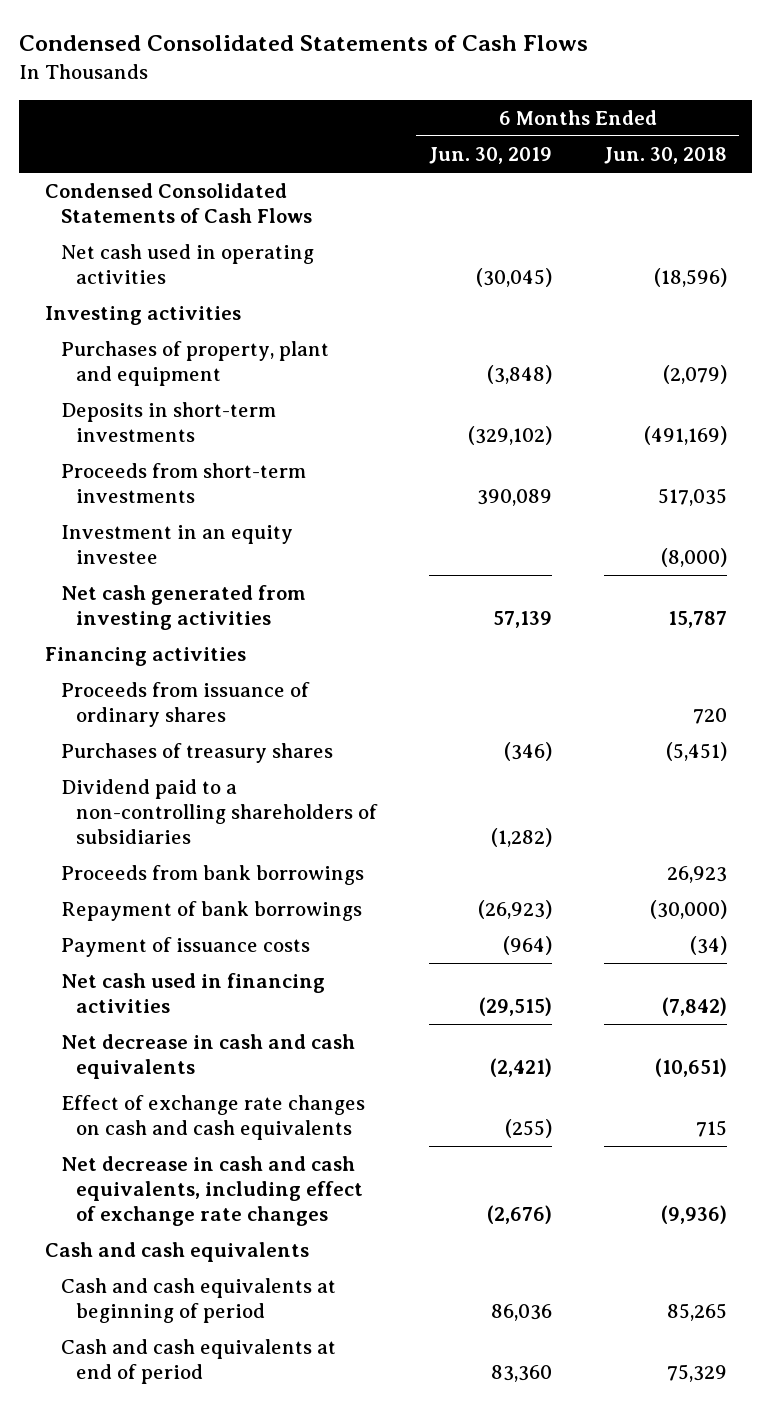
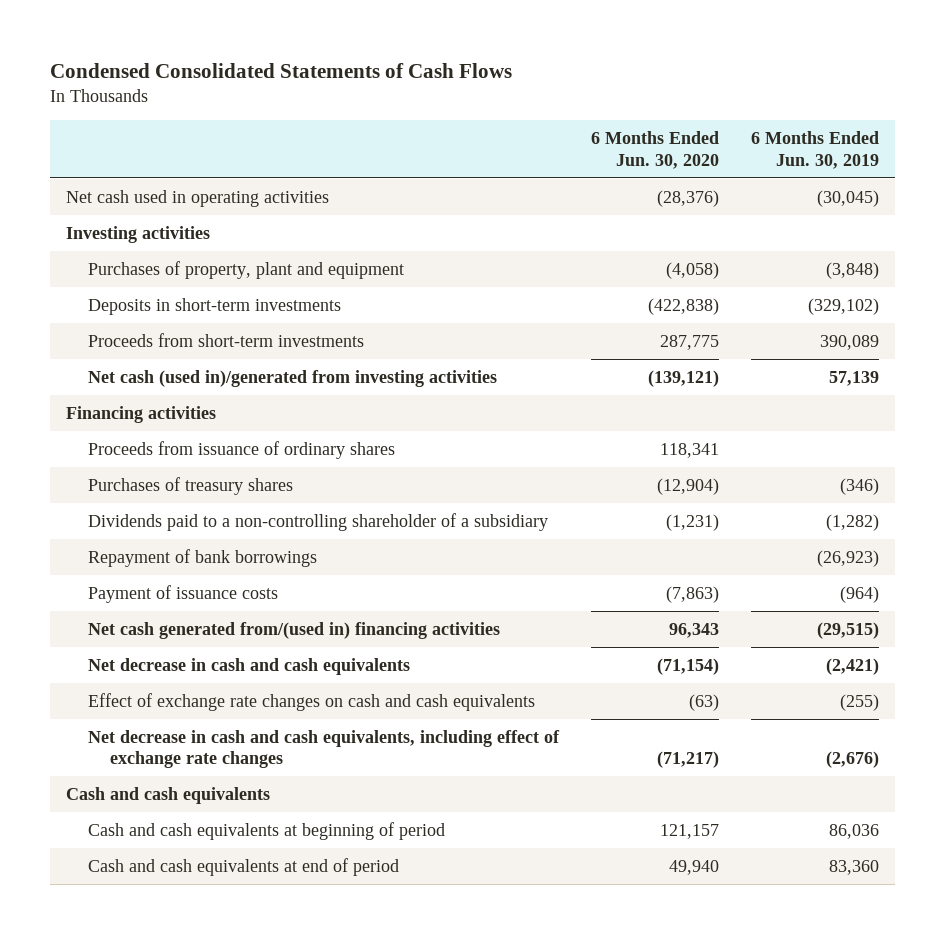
[603,147,727,165] Jun. 30, 2018 -> none
none -> [590,131,719,169] 6 Months Ended Jun. 30, 2020
[45,183,312,224] Condensed Consolidated Statements of Cash Flows -> none
[60,525,293,565] Investment in an equity investee -> none
[60,585,306,631] Net cash generated from investing activities -> [87,369,497,387] Net cash (used in)/generated from investing activities
[60,865,364,886] Proceeds from bank borrowings -> none
[60,779,379,844] Dividend paid to a non-controlling shareholders of subsidiaries -> [87,512,548,531] Dividends paid to a non-controlling shareholder of a subsidiary
[60,973,325,1014] Net cash used in financing activities -> [87,621,500,639] Net cash generated from/(used in) financing activities

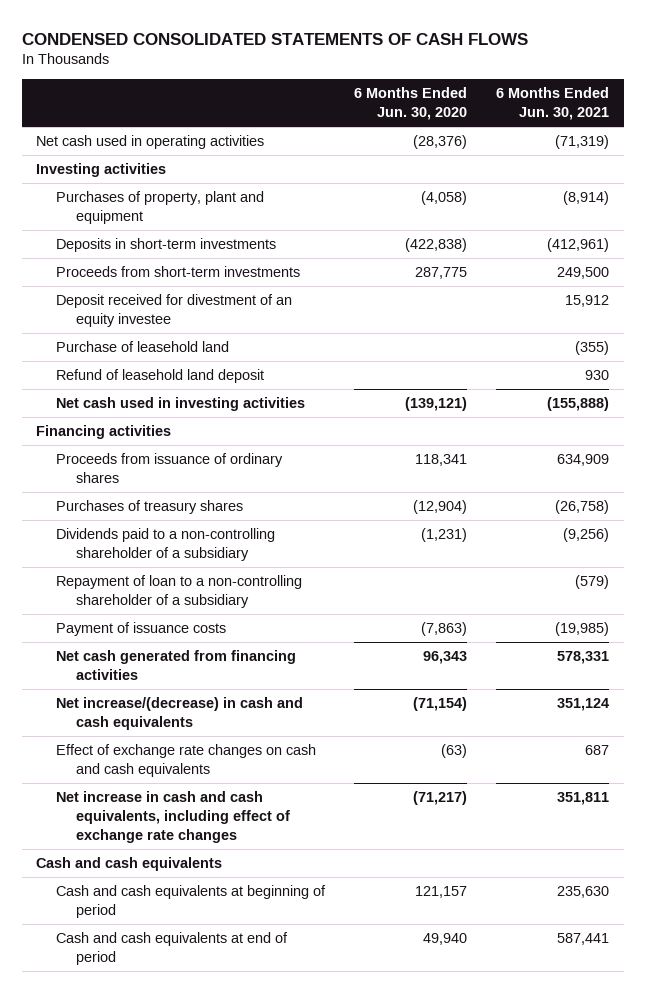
[49,62,512,78] Condensed Consolidated Statements of Cash Flows -> [21,32,528,45] CONDENSED CONSOLIDATED STATEMENTS OF CASH FLOWS
[750,131,879,169] 6 Months Ended Jun. 30, 2019 -> none
none -> [496,87,610,121] 6 Months Ended Jun. 30, 2021
none -> [56,294,293,328] Deposit received for divestment of an equity investee
none -> [56,341,230,353] Purchase of leasehold land
none -> [56,369,265,384] Refund of leasehold land deposit
[87,369,497,387] Net cash (used in)/generated from investing activities -> [56,397,306,412] Net cash used in investing activities
[87,548,317,567] Repayment of bank borrowings -> none
none -> [56,575,303,609] Repayment of loan to a non-controlling shareholder of a subsidiary
[87,621,500,639] Net cash generated from/(used in) financing activities -> [56,650,297,681] Net cash generated from financing activities
[87,657,410,675] Net decrease in cash and cash equivalents -> [56,697,304,731] Net increase/(decrease) in cash and cash equivalents
[87,729,560,769] Net decrease in cash and cash equivalents, including effect of exchange rate changes -> [56,791,290,844] Net increase in cash and cash equivalents, including effect of exchange rate changes

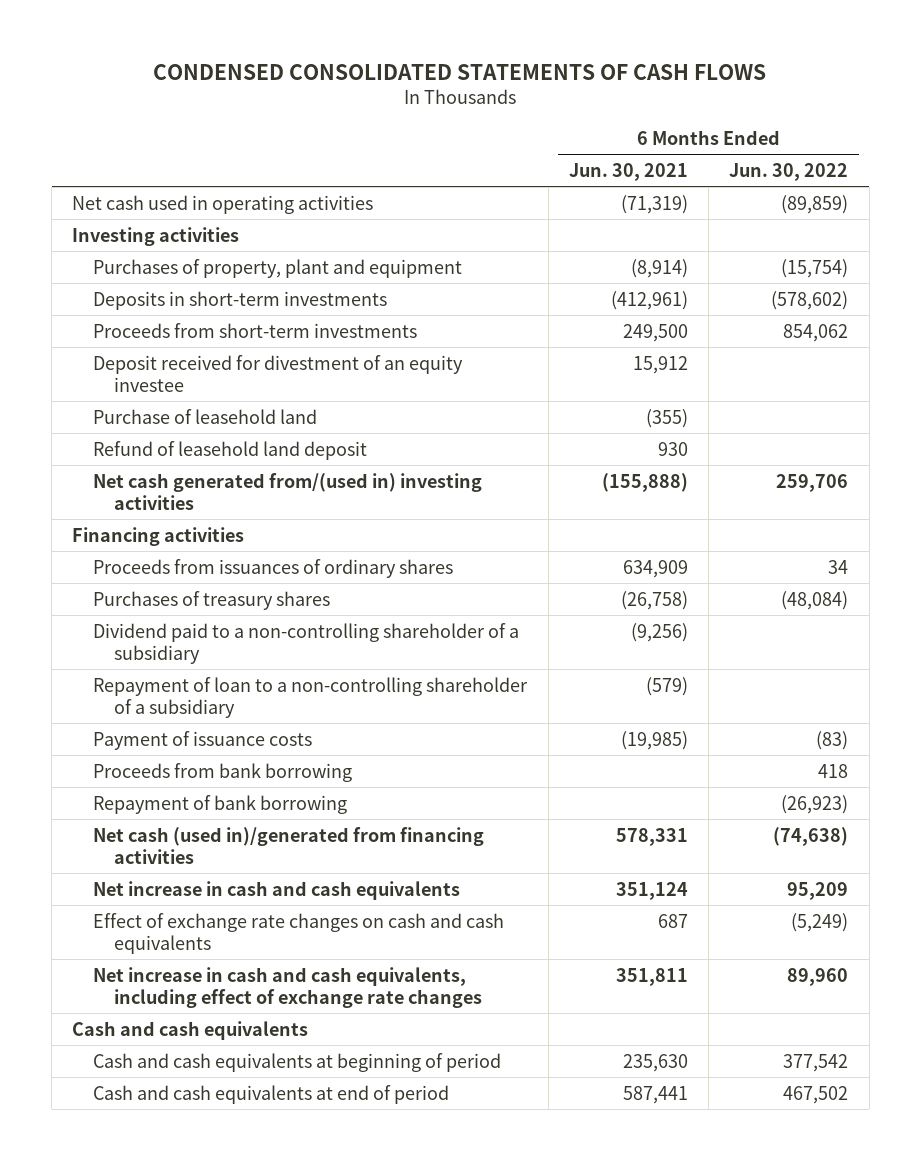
[354,87,468,121] 6 Months Ended Jun. 30, 2020 -> none
none -> [729,162,849,181] Jun. 30, 2022
[56,397,306,412] Net cash used in investing activities -> [93,472,483,510] Net cash generated from/(used in) investing activities
[56,453,284,484] Proceeds from issuance of ordinary shares -> [93,558,454,578] Proceeds from issuances of ordinary shares
[56,528,276,562] Dividends paid to a non-controlling shareholder of a subsidiary -> [93,622,520,664] Dividend paid to a non-controlling shareholder of a subsidiary
none -> [93,762,353,782] Proceeds from bank borrowing
none -> [93,794,348,814] Repayment of bank borrowing
[56,650,297,681] Net cash generated from financing activities -> [93,826,485,864] Net cash (used in)/generated from financing activities
[56,697,304,731] Net increase/(decrease) in cash and cash equivalents -> [93,880,461,900] Net increase in cash and cash equivalents

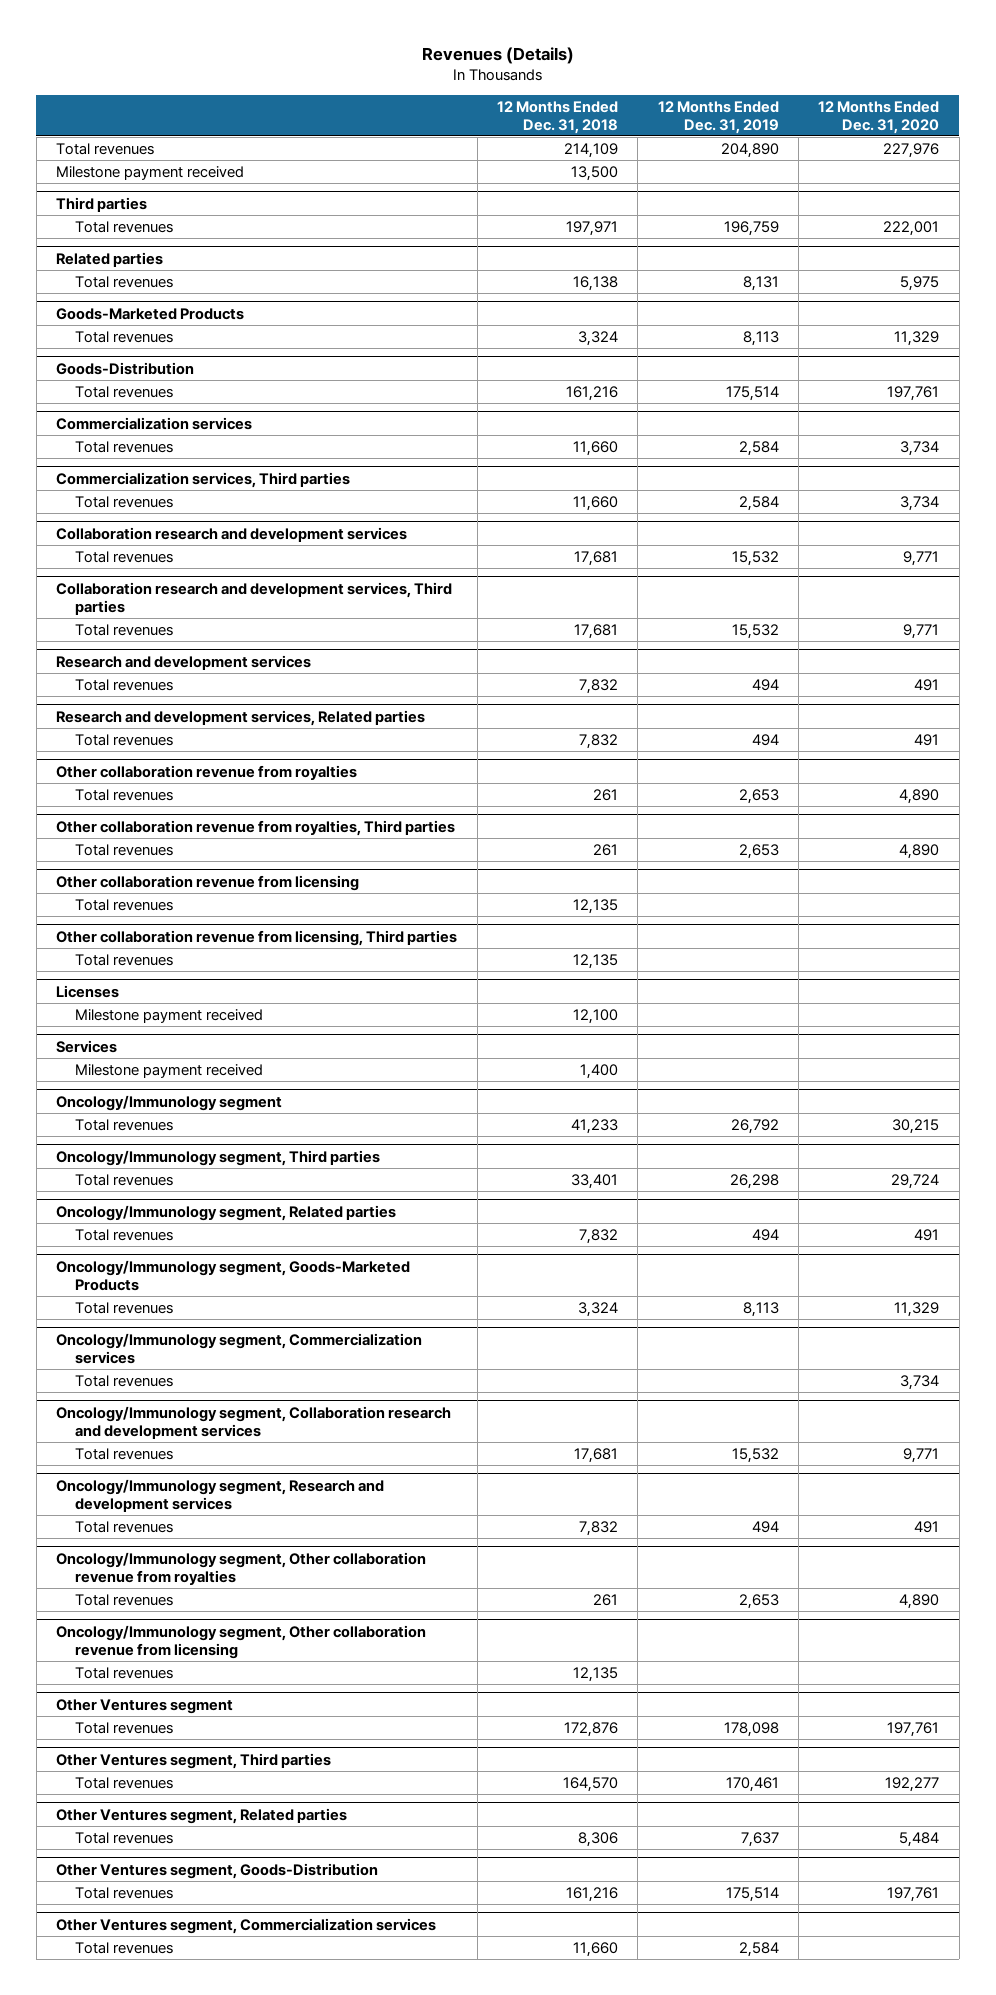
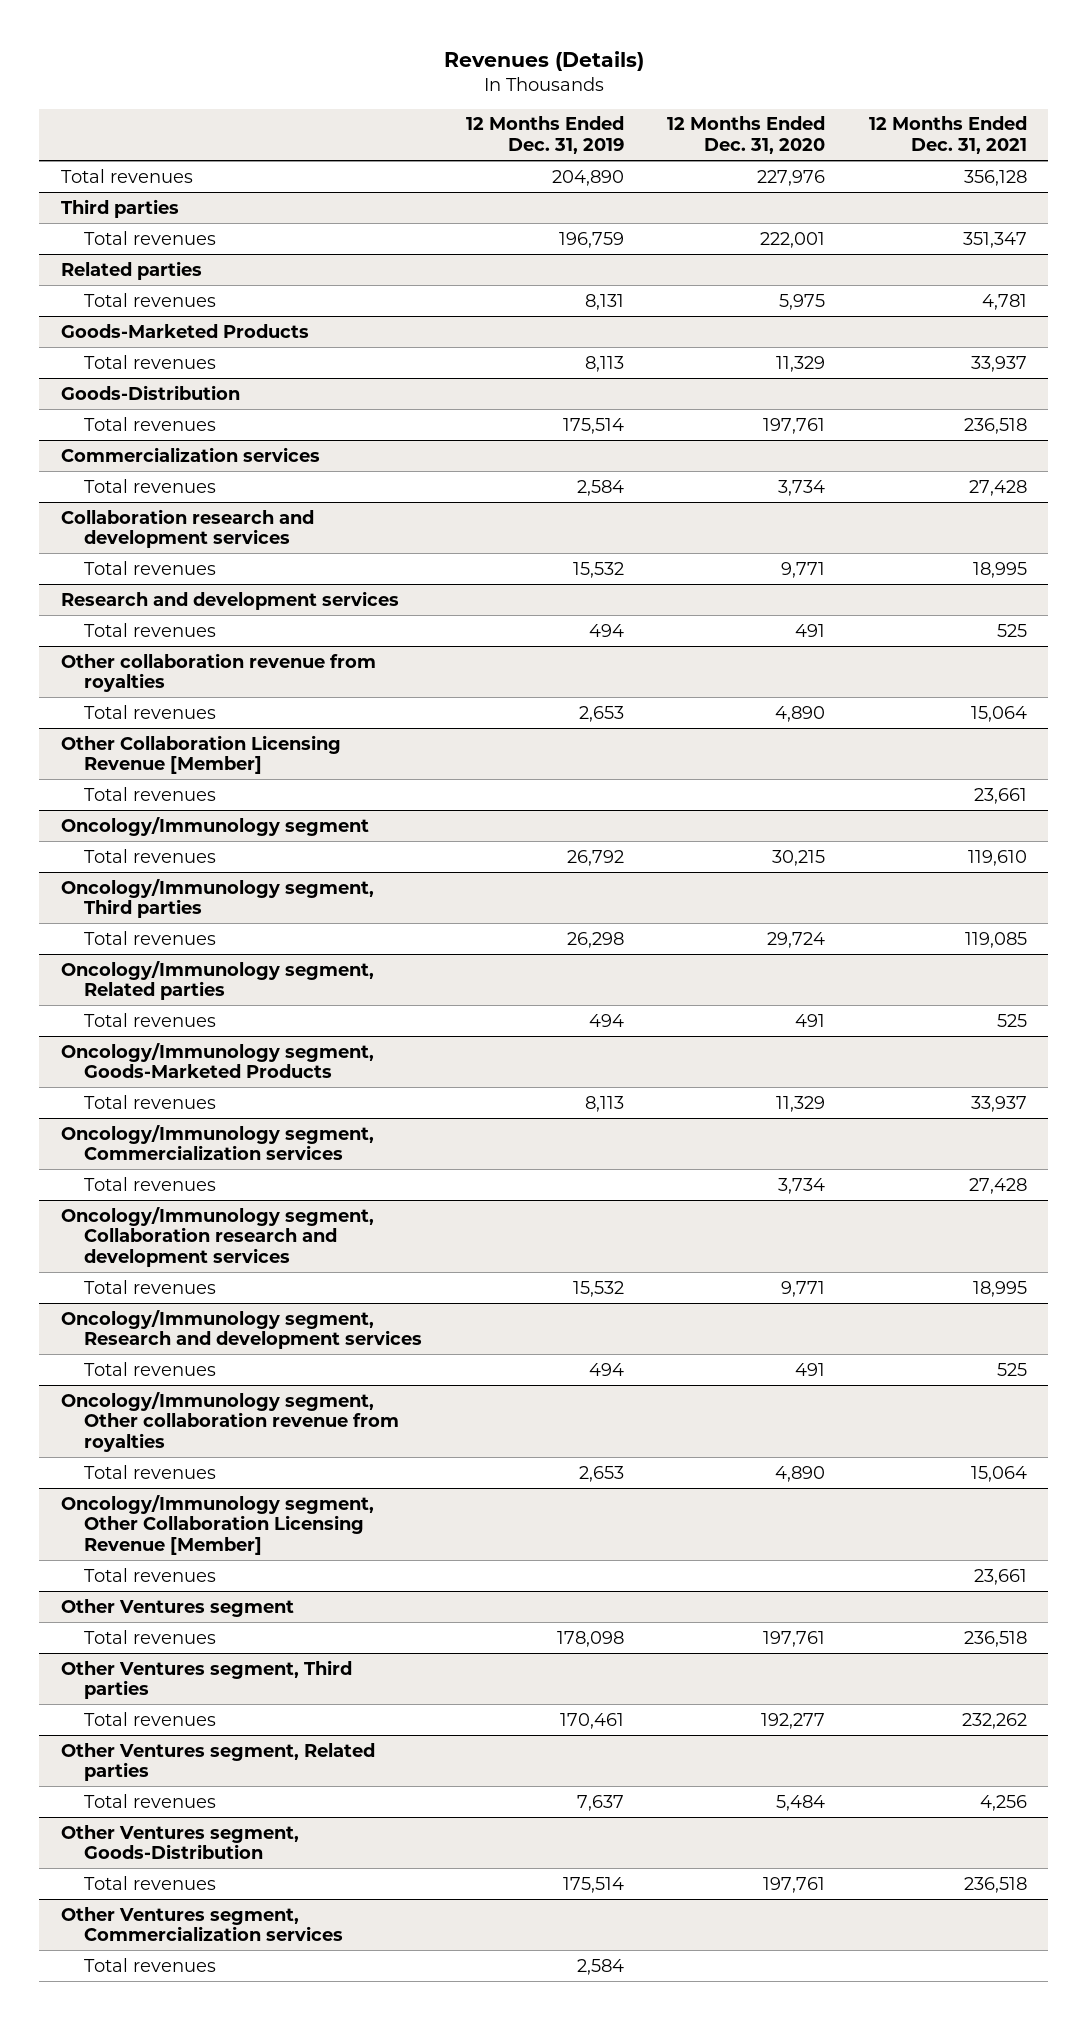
[496,100,618,134] 12 Months Ended Dec. 31, 2018 -> none
none -> [868,116,1027,154] 12 Months Ended Dec. 31, 2021
[56,165,245,180] Milestone payment received -> none
[56,471,351,488] Commercialization services, Third parties -> none
[75,495,174,508] Total revenues -> none
[56,581,453,615] Collaboration research and development services, Third parties -> none
[75,623,174,636] Total revenues -> none
[56,709,426,726] Research and development services, Related parties -> none
[75,733,174,746] Total revenues -> none
[56,819,456,836] Other collaboration revenue from royalties, Third parties -> none
[75,843,174,856] Total revenues -> none
[75,898,174,911] Total revenues -> none
[56,929,458,946] Other collaboration revenue from licensing, Third parties -> none
[56,874,360,891] Other collaboration revenue from licensing -> [60,734,341,775] Other Collaboration Licensing Revenue [Member]
[56,984,120,998] Licenses -> none
[75,1008,264,1023] Milestone payment received -> none
[56,1039,118,1053] Services -> none
[75,1063,264,1078] Milestone payment received -> none
[56,1624,427,1659] Oncology/Immunology segment, Other collaboration revenue from licensing -> [60,1494,374,1555] Oncology/Immunology segment, Other Collaboration Licensing Revenue [Member]

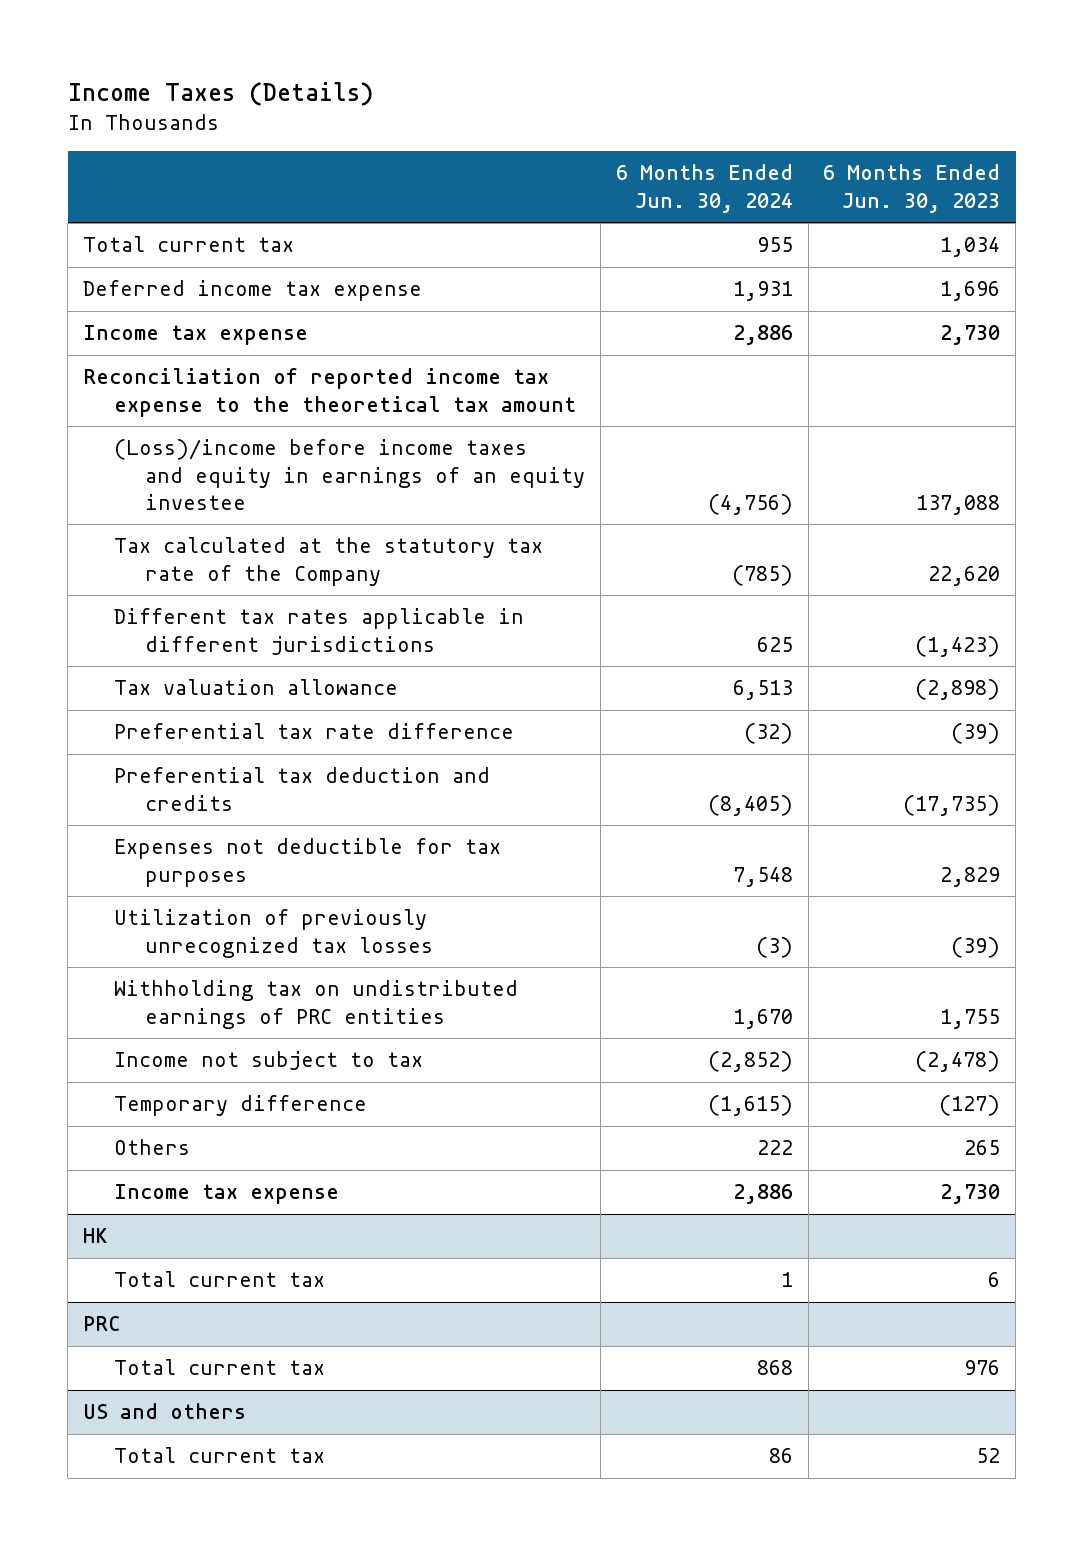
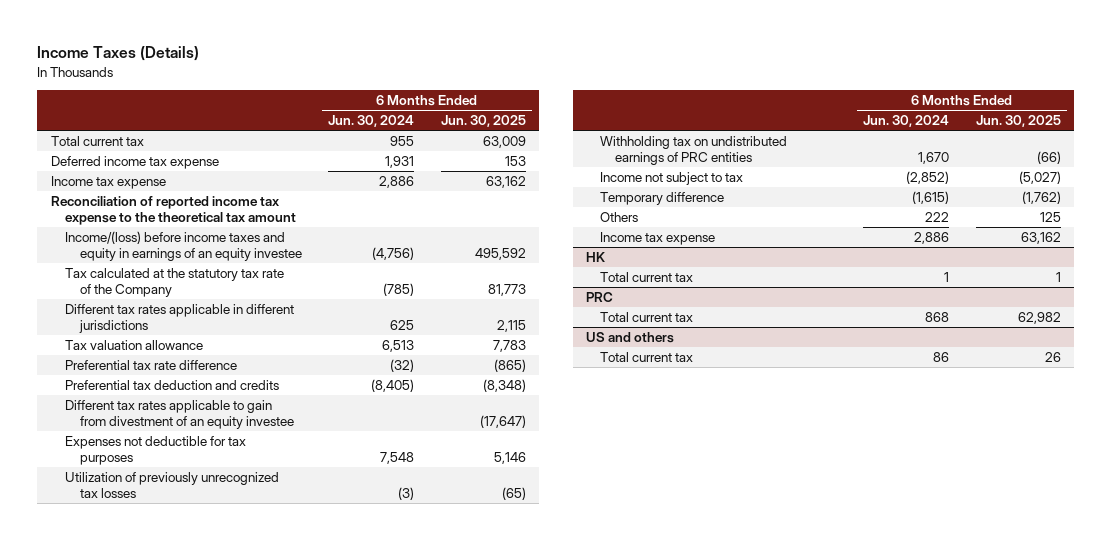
[823,164,1001,213] 6 Months Ended Jun. 30, 2023 -> none
none -> [440,115,526,128] Jun. 30, 2025
[113,439,586,510] (Loss)/income before income taxes and equity in earnings of an equity investee -> [65,230,302,261] Income/(loss) before income taxes and equity in earnings of an equity investee
none -> [65,399,294,429] Different tax rates applicable to gain from divestment of an equity investee

